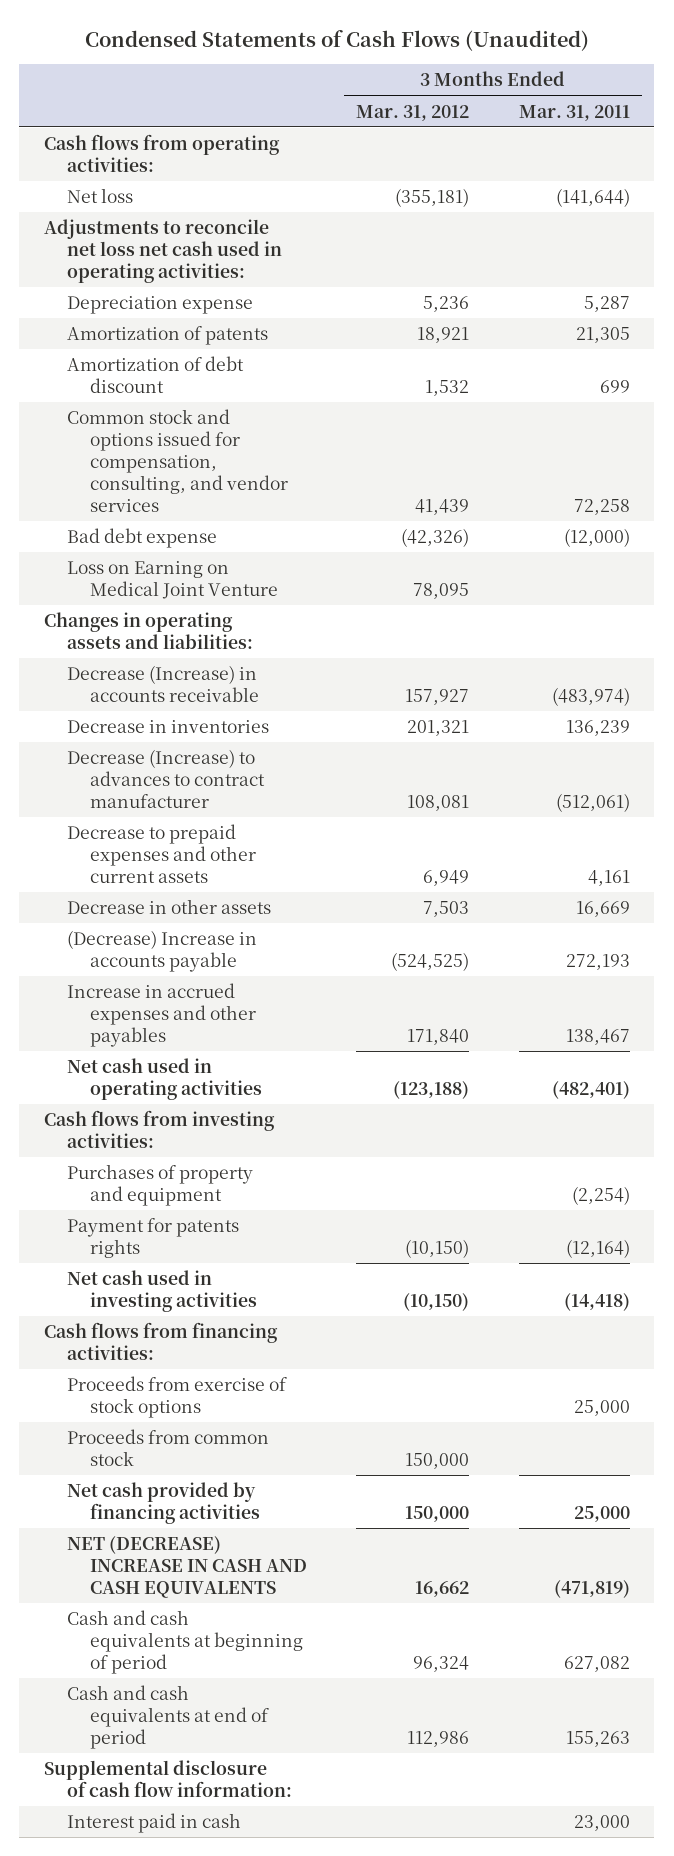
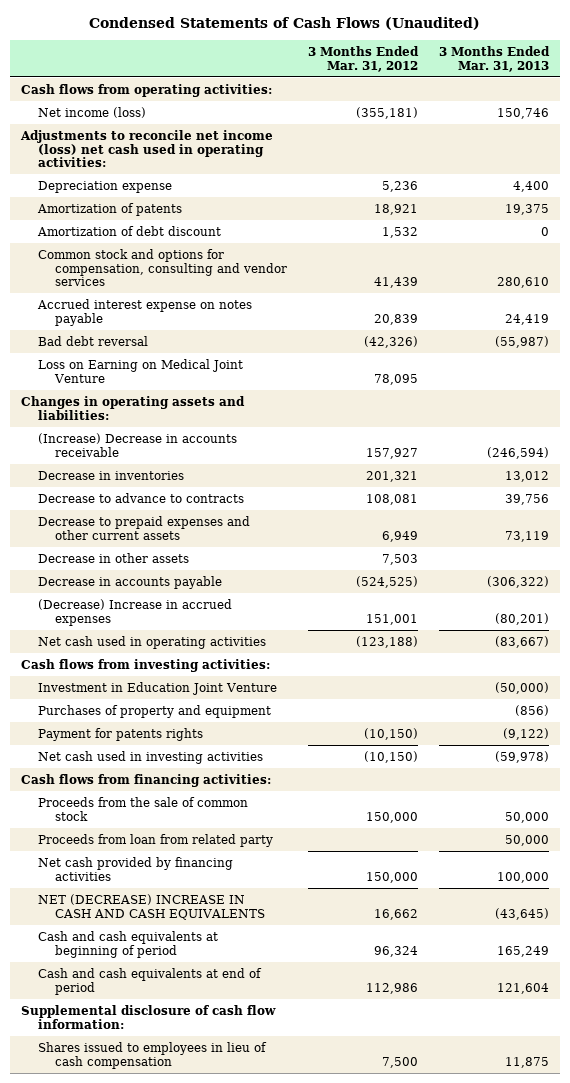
[518,104,630,121] Mar. 31, 2011 -> none
none -> [439,45,551,72] 3 Months Ended Mar. 31, 2013
[67,188,134,204] Net loss -> [38,106,147,118] Net income (loss)
[44,219,283,283] Adjustments to reconcile net loss net cash used in operating activities: -> [19,129,273,168] Adjustments to reconcile net income (loss) net cash used in operating activities:
[67,409,288,512] Common stock and options issued for compensation, consulting, and vendor services -> [38,248,288,287] Common stock and options for compensation, consulting and vendor services
none -> [37,298,253,326] Accrued interest expense on notes payable
[67,528,218,549] Bad debt expense -> [38,335,149,346] Bad debt reversal
[67,665,259,702] Decrease (Increase) in accounts receivable -> [38,432,238,457] (Increase) Decrease in accounts receivable
[67,749,265,808] Decrease (Increase) to advances to contract manufacturer -> [38,492,245,503] Decrease to advance to contracts
[67,930,258,972] (Decrease) Increase in accounts payable -> [38,575,223,589] Decrease in accounts payable
[67,983,256,1047] Increase in accrued expenses and other payables -> [38,598,233,626] (Decrease) Increase in accrued expenses
[407,1028,470,1045] 171,840 -> [366,613,419,625] 151,001
none -> [38,681,278,695] Investment in Education Joint Venture
[67,1376,288,1418] Proceeds from exercise of stock options -> none
[67,1429,270,1466] Proceeds from common stock -> [38,796,249,821] Proceeds from the sale of common stock
none -> [38,833,274,847] Proceeds from loan from related party
[67,1813,242,1834] Interest paid in cash -> none
none -> [38,1041,268,1069] Shares issued to employees in lieu of cash compensation

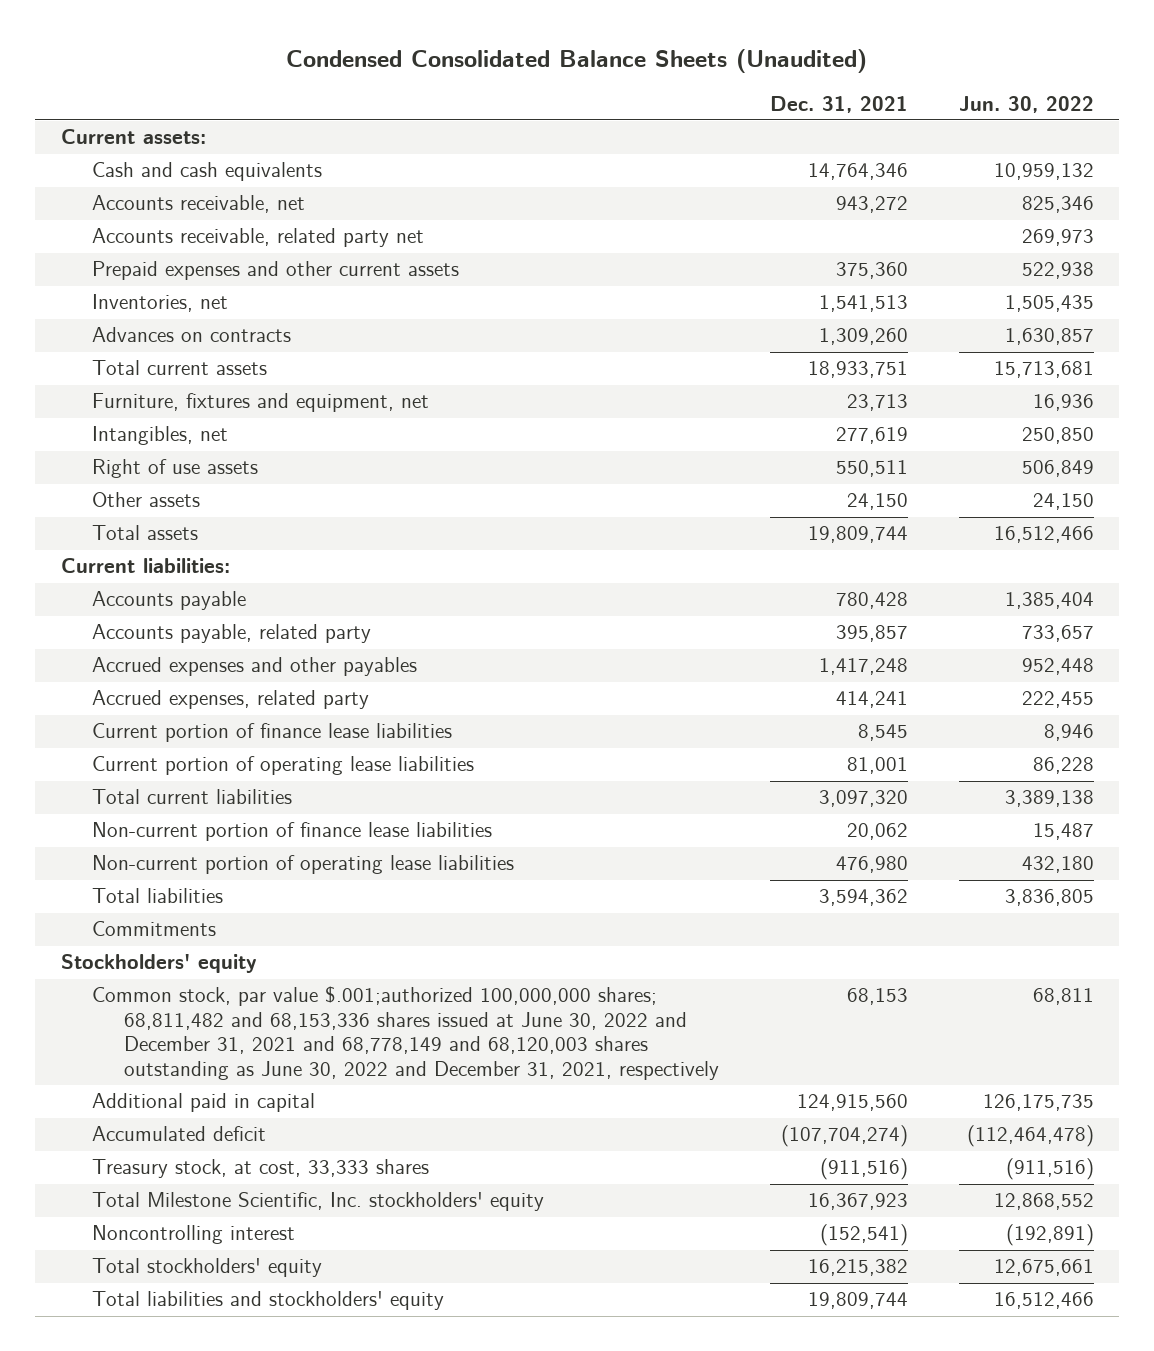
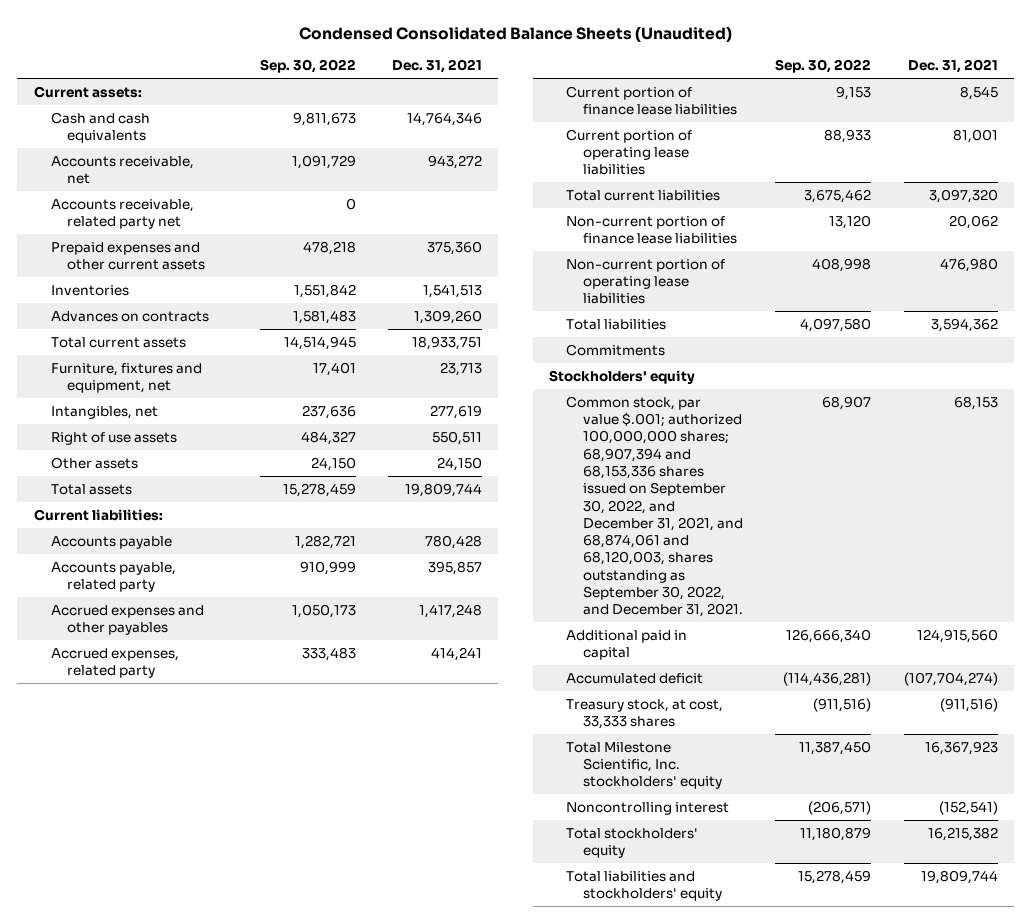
[958,95,1094,113] Jun. 30, 2022 -> none
none -> [259,59,356,74] Sep. 30, 2022
[92,294,229,313] Inventories, net -> [50,284,129,296] Inventories
[92,986,719,1080] Common stock, par value $.001;authorized 100,000,000 shares; 68,811,482 and 68,153,336 shares issued at June 30, 2022 and December 31, 2021 and 68,778,149 and 68,120,003 shares outstanding as June 30, 2022 and December 31, 2021, respectively -> [565,395,743,618] Common stock, par value $.001; authorized 100,000,000 shares; 68,907,394 and 68,153,336 shares issued on September 30, 2022, and December 31, 2021, and 68,874,061 and 68,120,003, shares outstanding as September 30, 2022, and December 31, 2021.

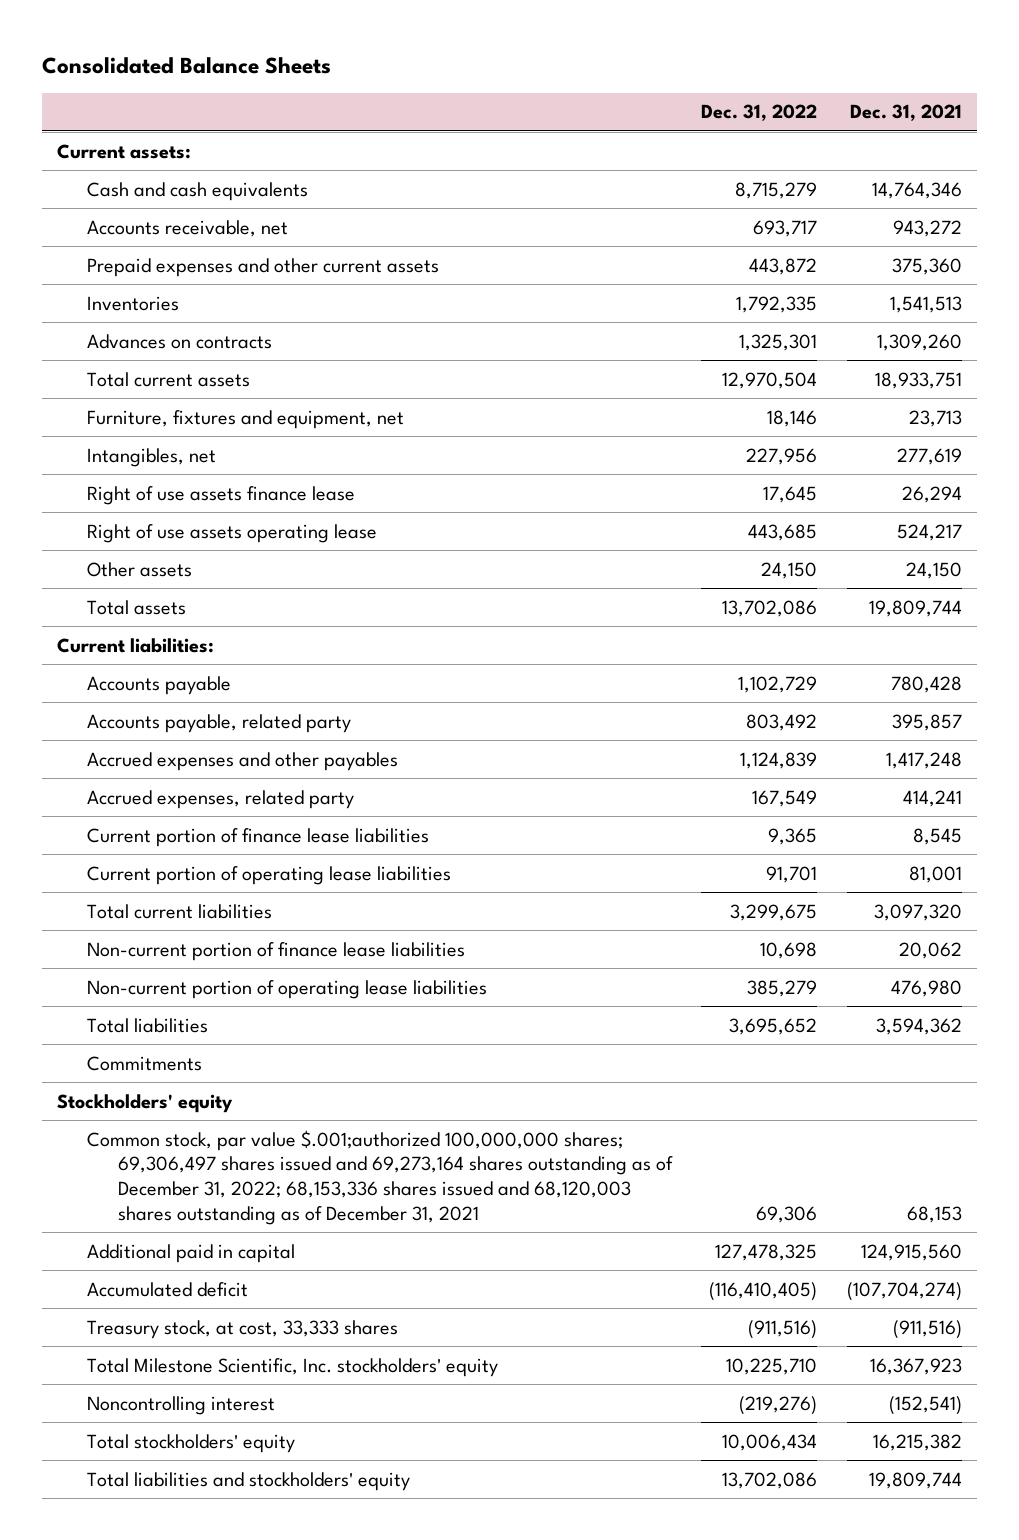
[298,25,732,42] Condensed Consolidated Balance Sheets (Unaudited) -> [41,56,331,74] Consolidated Balance Sheets
[259,59,356,74] Sep. 30, 2022 -> none
none -> [701,104,818,122] Dec. 31, 2022
[50,198,194,230] Accounts receivable, related party net -> none
none -> [87,485,356,505] Right of use assets finance lease
[50,431,177,445] Right of use assets -> [87,523,378,543] Right of use assets operating lease
[432,430,483,445] 550,511 -> [896,523,962,541] 524,217
[565,395,743,618] Common stock, par value $.001; authorized 100,000,000 shares; 68,907,394 and 68,153,336 shares issued on September 30, 2022, and December 31, 2021, and 68,874,061 and 68,120,003, shares outstanding as September 30, 2022, and December 31, 2021. -> [87,1129,673,1225] Common stock, par value $.001;authorized 100,000,000 shares; 69,306,497 shares issued and 69,273,164 shares outstanding as of December 31, 2022; 68,153,336 shares issued and 68,120,003 shares outstanding as of December 31, 2021

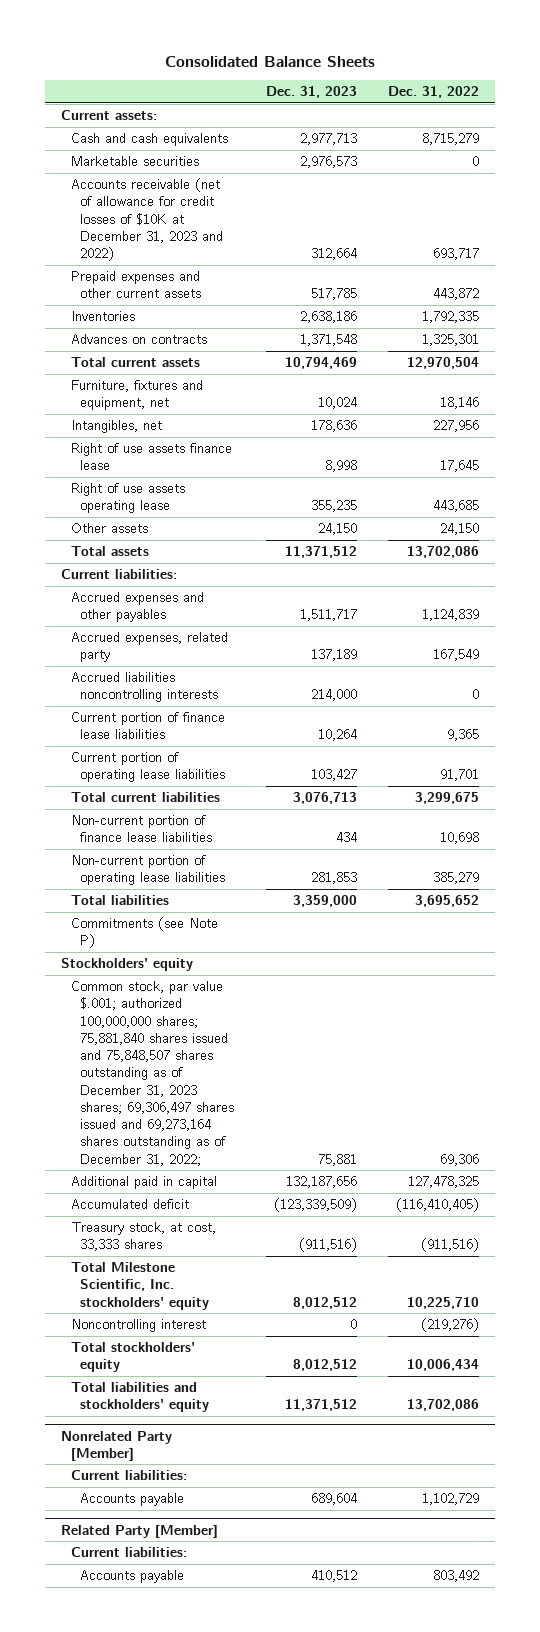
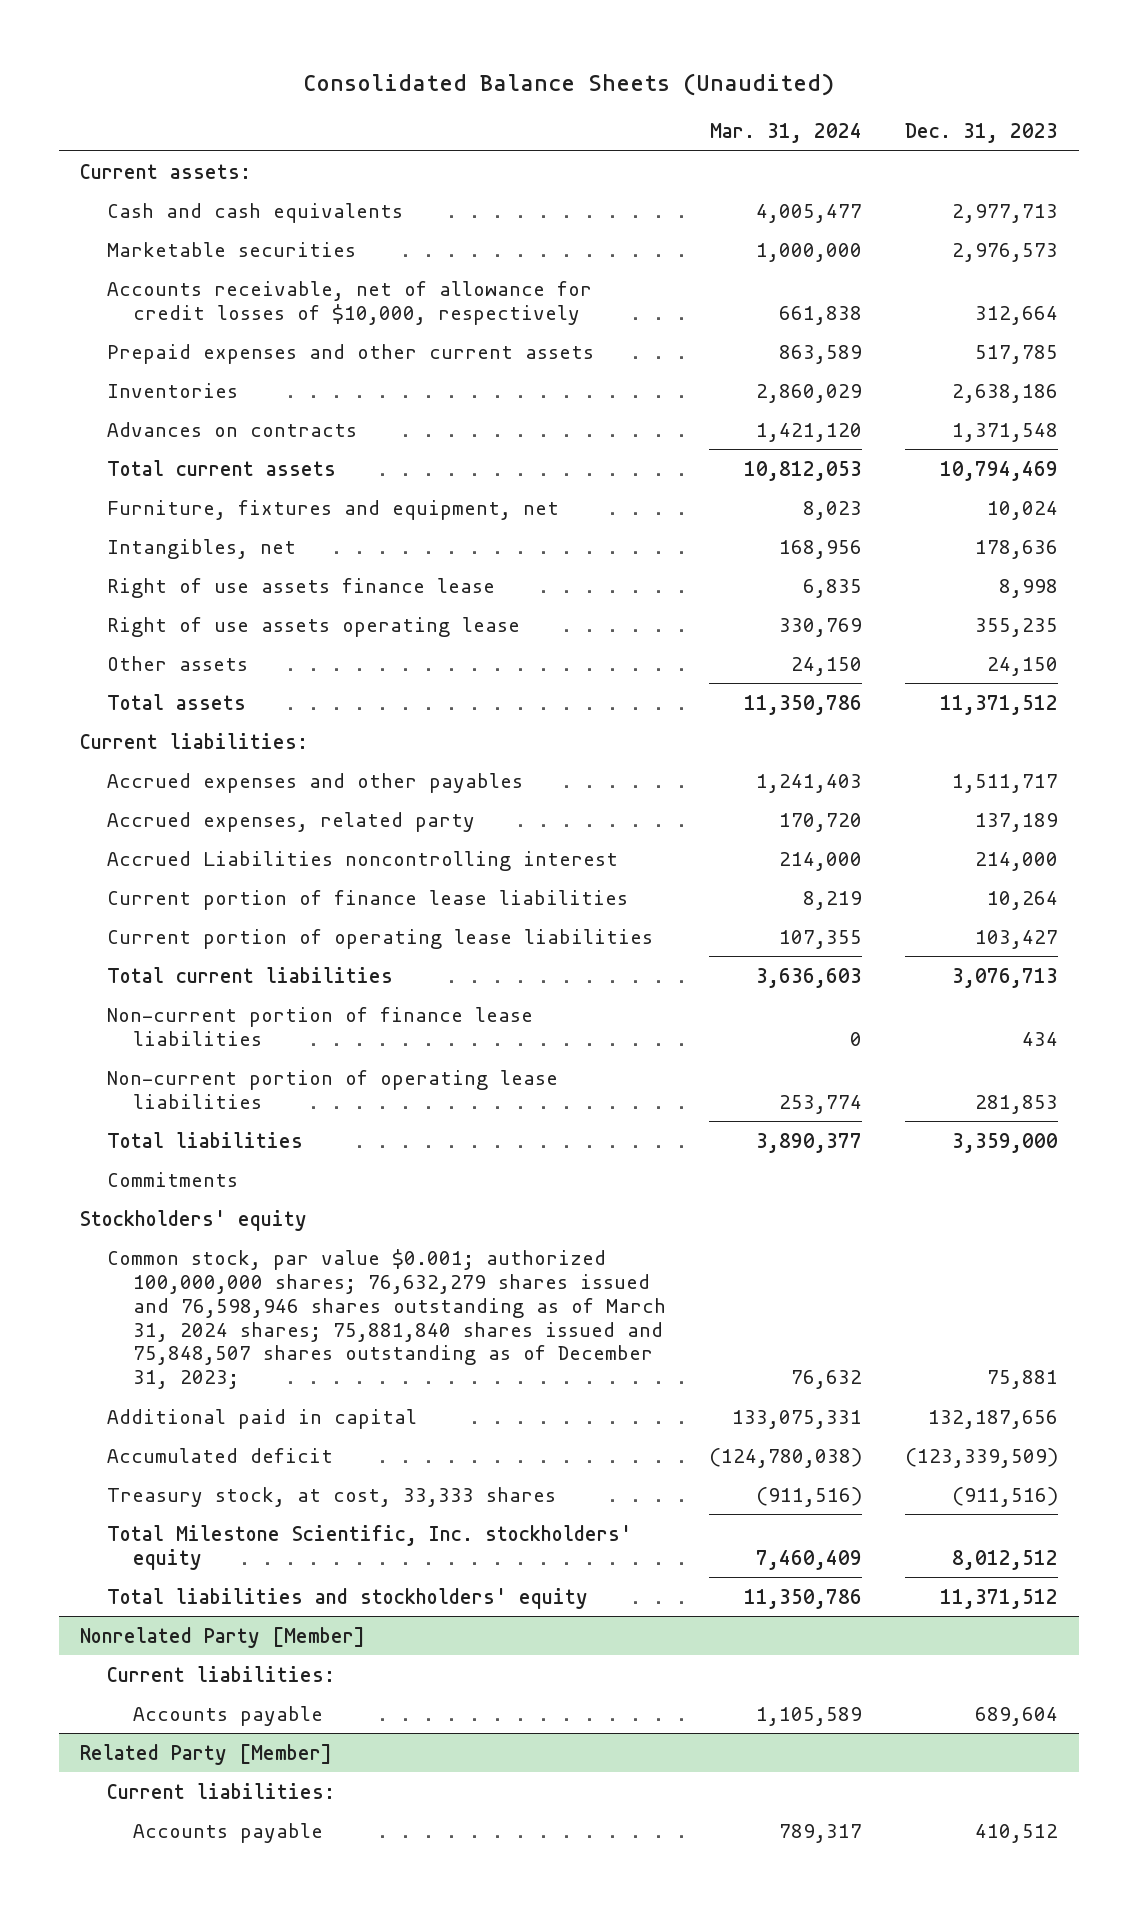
[165,55,376,67] Consolidated Balance Sheets -> [303,72,835,96] Consolidated Balance Sheets (Unaudited)
[388,86,480,99] Dec. 31, 2022 -> none
none -> [709,123,862,144] Mar. 31, 2024
[70,178,224,262] Accounts receivable (net of allowance for credit losses of $10K at December 31, 2023 and 2022) -> [106,280,592,325] Accounts receivable, net of allowance for credit losses of $10,000, respectively
[70,672,219,703] Accrued liabilities noncontrolling interests -> [106,850,618,871] Accrued Liabilities noncontrolling interest
[70,917,218,949] Commitments (see Note P) -> [106,1171,238,1187] Commitments
[70,981,235,1166] Common stock, par value $.001; authorized 100,000,000 shares; 75,881,840 shares issued and 75,848,507 shares outstanding as of December 31, 2023 shares; 69,306,497 shares issued and 69,273,164 shares outstanding as of December 31, 2022; -> [106,1248,666,1390] Common stock, par value $0.001; authorized 100,000,000 shares; 76,632,279 shares issued and 76,598,946 shares outstanding as of March 31, 2024 shares; 75,881,840 shares issued and 75,848,507 shares outstanding as of December 31, 2023;
[70,1319,206,1333] Noncontrolling interest -> none
[70,1342,195,1373] Total stockholders' equity -> none

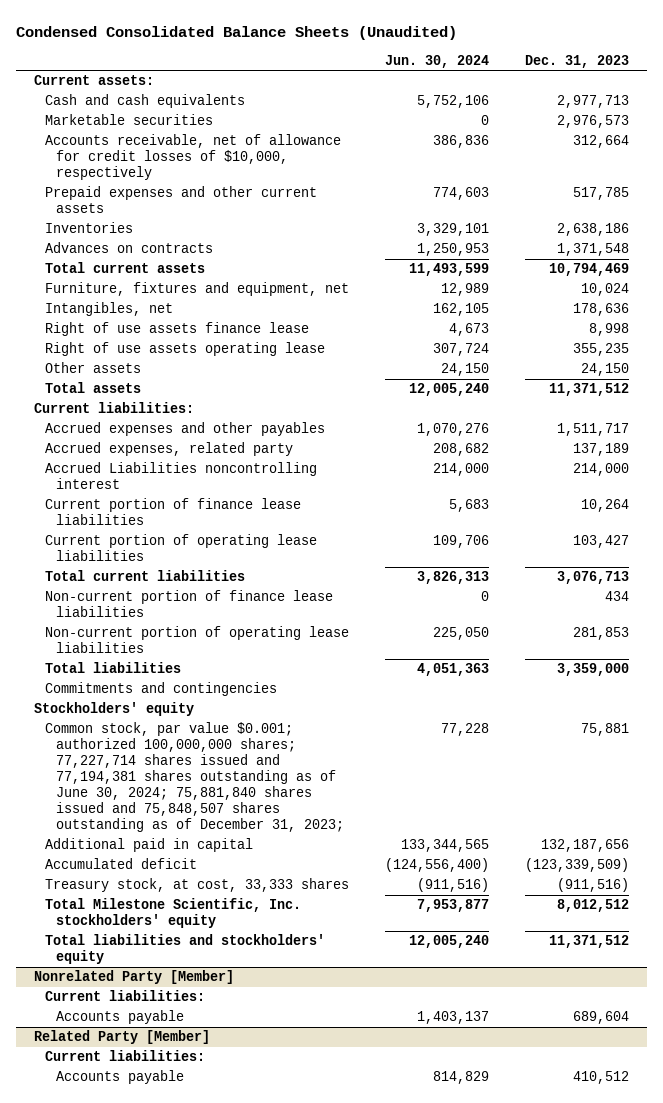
[303,72,835,96] Consolidated Balance Sheets (Unaudited) -> [15,25,457,40] Condensed Consolidated Balance Sheets (Unaudited)
[709,123,862,144] Mar. 31, 2024 -> none
none -> [384,54,489,68] Jun. 30, 2024
[106,1171,238,1187] Commitments -> [44,682,277,697] Commitments and contingencies
[106,1248,666,1390] Common stock, par value $0.001; authorized 100,000,000 shares; 76,632,279 shares issued and 76,598,946 shares outstanding as of March 31, 2024 shares; 75,881,840 shares issued and 75,848,507 shares outstanding as of December 31, 2023; -> [44,722,344,833] Common stock, par value $0.001; authorized 100,000,000 shares; 77,227,714 shares issued and 77,194,381 shares outstanding as of June 30, 2024; 75,881,840 shares issued and 75,848,507 shares outstanding as of December 31, 2023;

